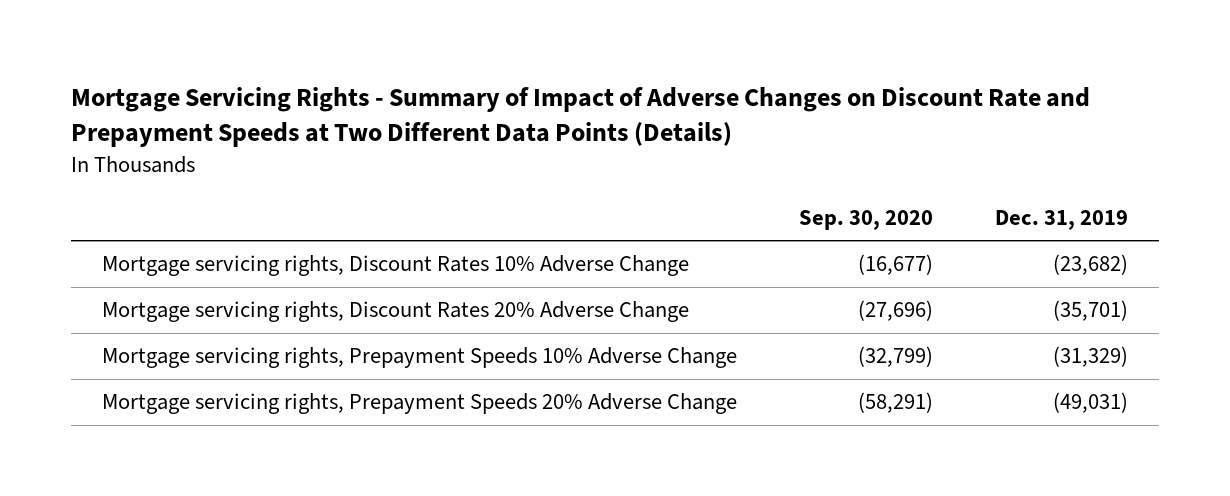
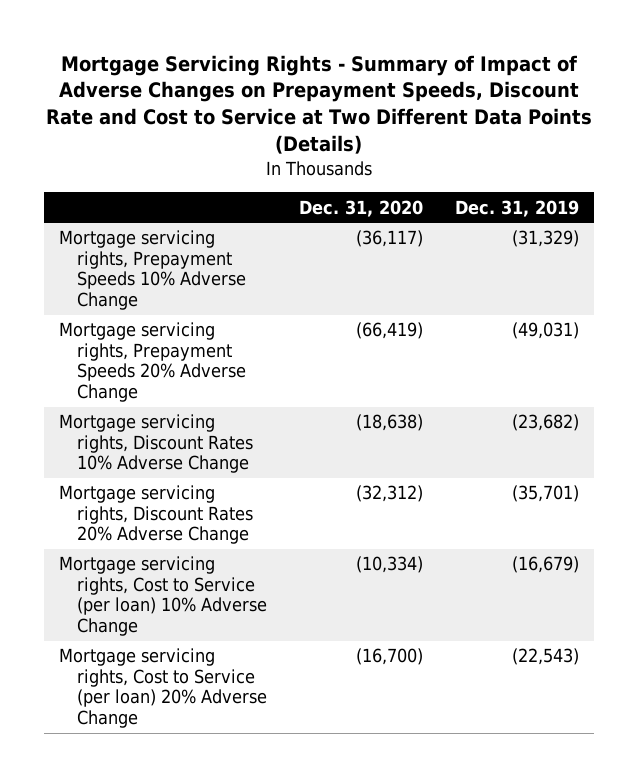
[70,87,1090,148] Mortgage Servicing Rights - Summary of Impact of Adverse Changes on Discount Rate and Prepayment Speeds at Two Different Data Points (Details) -> [45,54,592,155] Mortgage Servicing Rights - Summary of Impact of Adverse Changes on Prepayment Speeds, Discount Rate and Cost to Service at Two Different Data Points (Details)
[798,209,933,230] Sep. 30, 2020 -> none
none -> [298,199,423,217] Dec. 31, 2020
[101,255,689,277] Mortgage servicing rights, Discount Rates 10% Adverse Change -> [59,414,254,474] Mortgage servicing rights, Discount Rates 10% Adverse Change
[101,301,689,323] Mortgage servicing rights, Discount Rates 20% Adverse Change -> [59,485,254,545] Mortgage servicing rights, Discount Rates 20% Adverse Change
none -> [59,556,268,636] Mortgage servicing rights, Cost to Service (per loan) 10% Adverse Change
none -> [59,648,268,728] Mortgage servicing rights, Cost to Service (per loan) 20% Adverse Change

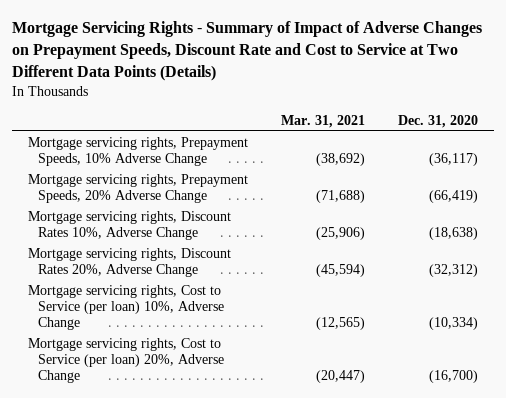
[454,199,579,217] Dec. 31, 2019 -> none
none -> [280,114,365,128] Mar. 31, 2021
[59,230,247,310] Mortgage servicing rights, Prepayment Speeds 10% Adverse Change -> [28,136,249,167] Mortgage servicing rights, Prepayment Speeds, 10% Adverse Change
[59,322,247,402] Mortgage servicing rights, Prepayment Speeds 20% Adverse Change -> [28,173,249,204] Mortgage servicing rights, Prepayment Speeds, 20% Adverse Change
[59,414,254,474] Mortgage servicing rights, Discount Rates 10% Adverse Change -> [28,210,232,241] Mortgage servicing rights, Discount Rates 10%, Adverse Change
[59,485,254,545] Mortgage servicing rights, Discount Rates 20% Adverse Change -> [28,247,232,278] Mortgage servicing rights, Discount Rates 20%, Adverse Change
[59,556,268,636] Mortgage servicing rights, Cost to Service (per loan) 10% Adverse Change -> [28,284,225,331] Mortgage servicing rights, Cost to Service (per loan) 10%, Adverse Change
[59,648,268,728] Mortgage servicing rights, Cost to Service (per loan) 20% Adverse Change -> [28,337,225,384] Mortgage servicing rights, Cost to Service (per loan) 20%, Adverse Change

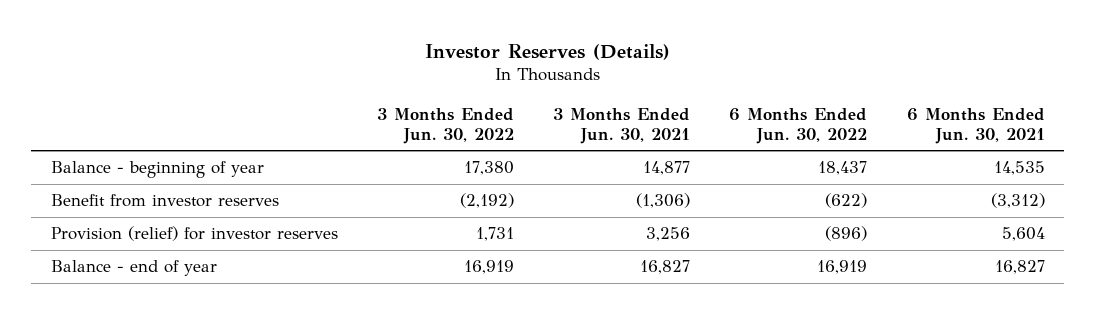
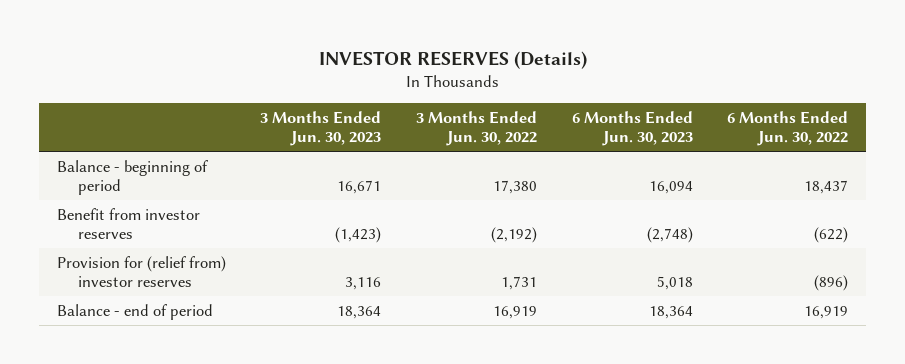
[424,43,670,60] Investor Reserves (Details) -> [318,50,587,69] INVESTOR RESERVES (Details)
[553,107,691,145] 3 Months Ended Jun. 30, 2021 -> none
[906,107,1045,145] 6 Months Ended Jun. 30, 2021 -> none
none -> [260,111,382,147] 3 Months Ended Jun. 30, 2023
none -> [571,111,693,147] 6 Months Ended Jun. 30, 2023
[50,161,264,179] Balance - beginning of year -> [56,159,208,195] Balance - beginning of period
[50,226,338,242] Provision (relief) for investor reserves -> [56,255,226,287] Provision for (relief from) investor reserves
[50,260,217,277] Balance - end of year -> [56,303,213,320] Balance - end of period

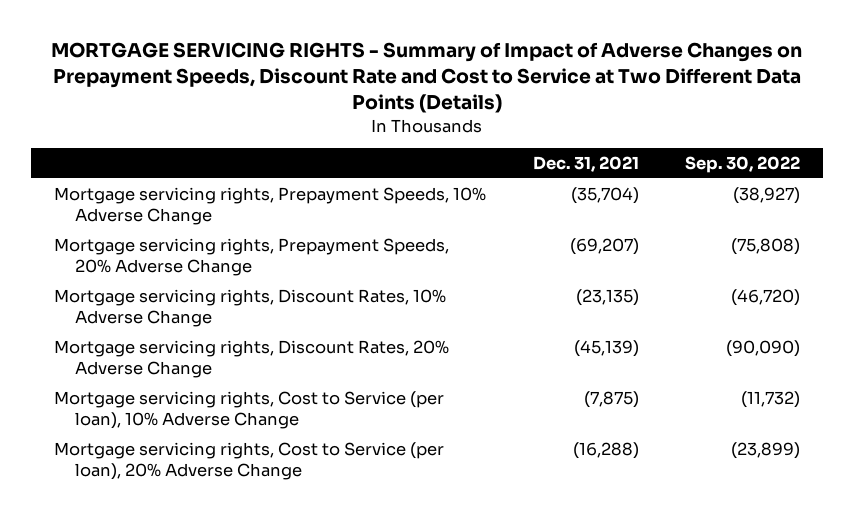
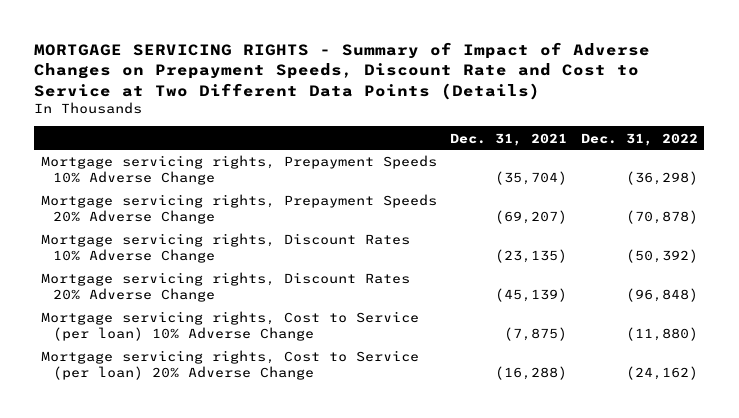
[684,156,800,174] Sep. 30, 2022 -> none
none -> [580,132,698,146] Dec. 31, 2022
[54,186,487,226] Mortgage servicing rights, Prepayment Speeds, 10% Adverse Change -> [40,155,437,185] Mortgage servicing rights, Prepayment Speeds 10% Adverse Change
[54,237,450,277] Mortgage servicing rights, Prepayment Speeds, 20% Adverse Change -> [40,194,437,224] Mortgage servicing rights, Prepayment Speeds 20% Adverse Change
[54,288,447,328] Mortgage servicing rights, Discount Rates, 10% Adverse Change -> [40,233,410,263] Mortgage servicing rights, Discount Rates 10% Adverse Change
[54,339,450,379] Mortgage servicing rights, Discount Rates, 20% Adverse Change -> [40,272,410,302] Mortgage servicing rights, Discount Rates 20% Adverse Change
[54,390,445,430] Mortgage servicing rights, Cost to Service (per loan), 10% Adverse Change -> [40,311,419,341] Mortgage servicing rights, Cost to Service (per loan) 10% Adverse Change
[54,441,445,481] Mortgage servicing rights, Cost to Service (per loan), 20% Adverse Change -> [40,350,419,380] Mortgage servicing rights, Cost to Service (per loan) 20% Adverse Change

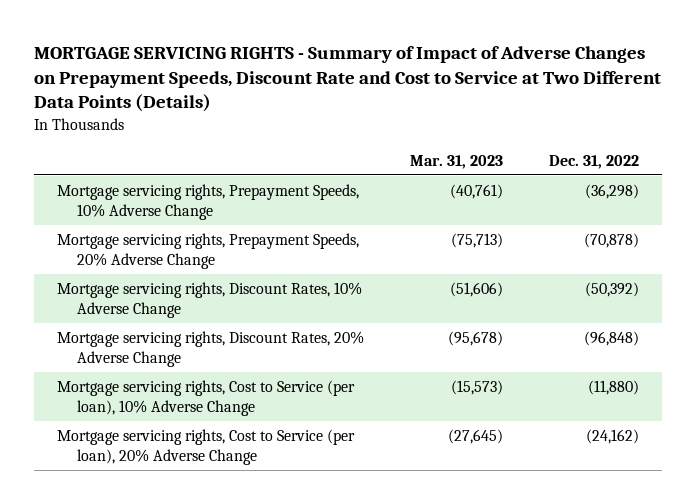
[450,132,568,146] Dec. 31, 2021 -> none
none -> [410,154,504,169] Mar. 31, 2023
[40,155,437,185] Mortgage servicing rights, Prepayment Speeds 10% Adverse Change -> [57,183,360,220] Mortgage servicing rights, Prepayment Speeds, 10% Adverse Change
[40,194,437,224] Mortgage servicing rights, Prepayment Speeds 20% Adverse Change -> [57,232,360,269] Mortgage servicing rights, Prepayment Speeds, 20% Adverse Change
[40,233,410,263] Mortgage servicing rights, Discount Rates 10% Adverse Change -> [57,281,363,318] Mortgage servicing rights, Discount Rates, 10% Adverse Change
[40,272,410,302] Mortgage servicing rights, Discount Rates 20% Adverse Change -> [57,330,365,367] Mortgage servicing rights, Discount Rates, 20% Adverse Change
[40,311,419,341] Mortgage servicing rights, Cost to Service (per loan) 10% Adverse Change -> [57,379,356,416] Mortgage servicing rights, Cost to Service (per loan), 10% Adverse Change
[40,350,419,380] Mortgage servicing rights, Cost to Service (per loan) 20% Adverse Change -> [57,428,356,465] Mortgage servicing rights, Cost to Service (per loan), 20% Adverse Change

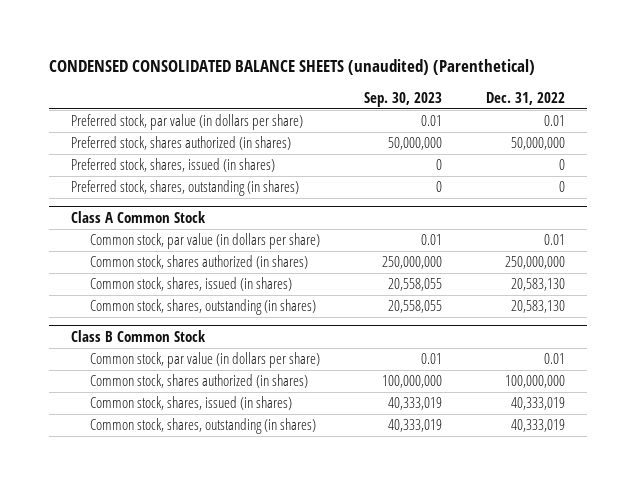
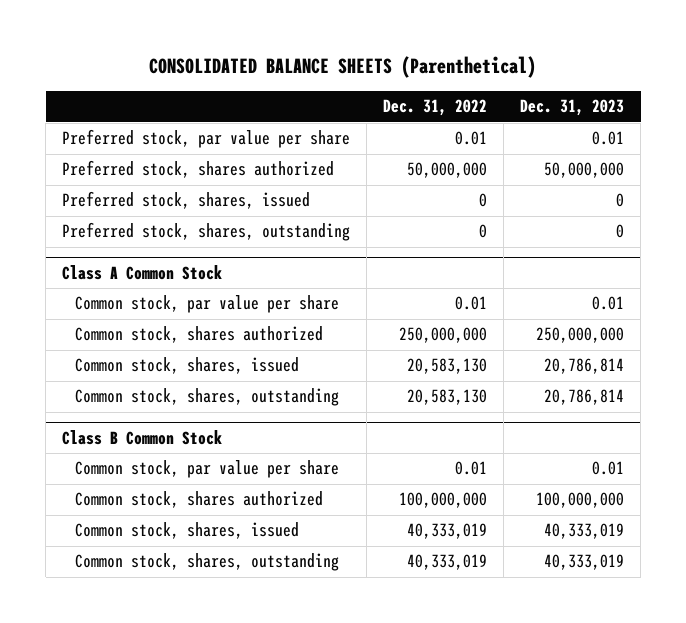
[48,58,535,75] CONDENSED CONSOLIDATED BALANCE SHEETS (unaudited) (Parenthetical) -> [149,56,537,79] CONSOLIDATED BALANCE SHEETS (Parenthetical)
[364,91,443,107] Sep. 30, 2023 -> none
none -> [520,99,625,117] Dec. 31, 2023
[71,114,304,131] Preferred stock, par value (in dollars per share) -> [62,129,351,149] Preferred stock, par value per share
[71,136,292,151] Preferred stock, shares authorized (in shares) -> [62,160,335,179] Preferred stock, shares authorized
[71,158,276,173] Preferred stock, shares, issued (in shares) -> [62,191,311,210] Preferred stock, shares, issued
[71,180,300,197] Preferred stock, shares, outstanding (in shares) -> [62,222,351,242] Preferred stock, shares, outstanding
[89,233,320,250] Common stock, par value (in dollars per share) -> [75,295,340,314] Common stock, par value per share
[89,255,308,270] Common stock, shares authorized (in shares) -> [75,326,324,344] Common stock, shares authorized
[89,277,292,292] Common stock, shares, issued (in shares) -> [75,357,300,375] Common stock, shares, issued
[89,299,316,316] Common stock, shares, outstanding (in shares) -> [75,388,340,407] Common stock, shares, outstanding
[89,352,320,369] Common stock, par value (in dollars per share) -> [75,460,340,479] Common stock, par value per share
[89,374,308,389] Common stock, shares authorized (in shares) -> [75,491,324,509] Common stock, shares authorized
[89,396,292,411] Common stock, shares, issued (in shares) -> [75,522,300,540] Common stock, shares, issued
[89,418,316,435] Common stock, shares, outstanding (in shares) -> [75,553,340,572] Common stock, shares, outstanding

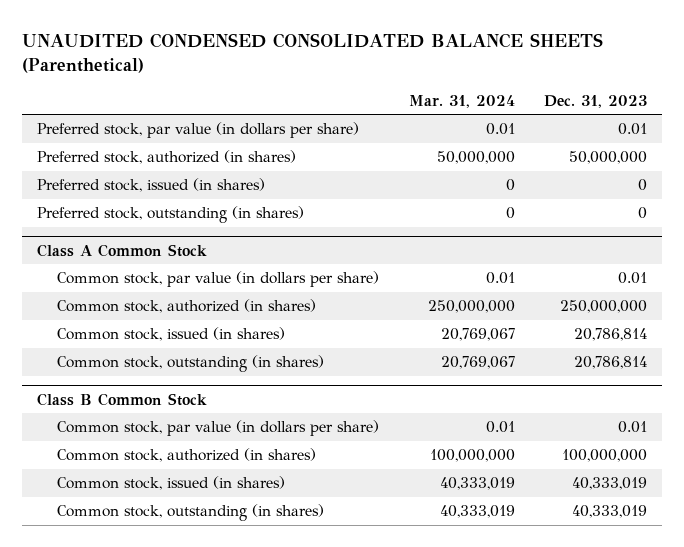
[149,56,537,79] CONSOLIDATED BALANCE SHEETS (Parenthetical) -> [22,32,604,73] UNAUDITED CONDENSED CONSOLIDATED BALANCE SHEETS (Parenthetical)
[383,99,488,117] Dec. 31, 2022 -> none
none -> [408,94,515,108] Mar. 31, 2024
[62,129,351,149] Preferred stock, par value per share -> [37,122,360,139] Preferred stock, par value (in dollars per share)
[62,160,335,179] Preferred stock, shares authorized -> [37,150,297,165] Preferred stock, authorized (in shares)
[62,191,311,210] Preferred stock, shares, issued -> [37,178,266,193] Preferred stock, issued (in shares)
[62,222,351,242] Preferred stock, shares, outstanding -> [37,206,305,224] Preferred stock, outstanding (in shares)
[75,295,340,314] Common stock, par value per share -> [57,271,380,288] Common stock, par value (in dollars per share)
[75,326,324,344] Common stock, shares authorized -> [57,299,317,314] Common stock, authorized (in shares)
[75,357,300,375] Common stock, shares, issued -> [57,327,286,342] Common stock, issued (in shares)
[75,388,340,407] Common stock, shares, outstanding -> [57,355,325,373] Common stock, outstanding (in shares)
[75,460,340,479] Common stock, par value per share -> [57,420,380,437] Common stock, par value (in dollars per share)
[75,491,324,509] Common stock, shares authorized -> [57,448,317,463] Common stock, authorized (in shares)
[75,522,300,540] Common stock, shares, issued -> [57,476,286,491] Common stock, issued (in shares)
[75,553,340,572] Common stock, shares, outstanding -> [57,504,325,522] Common stock, outstanding (in shares)

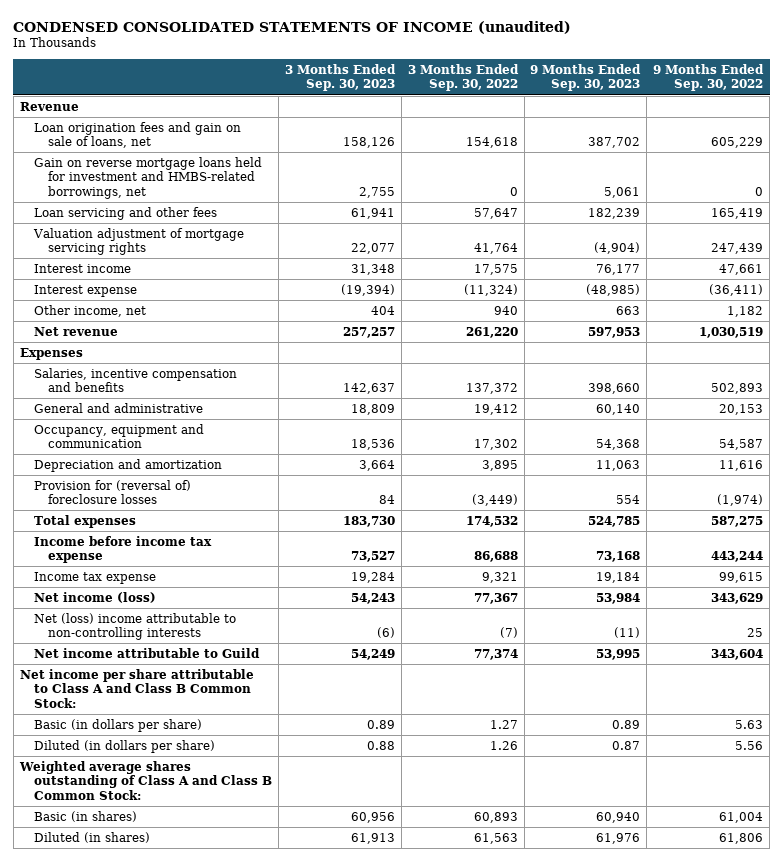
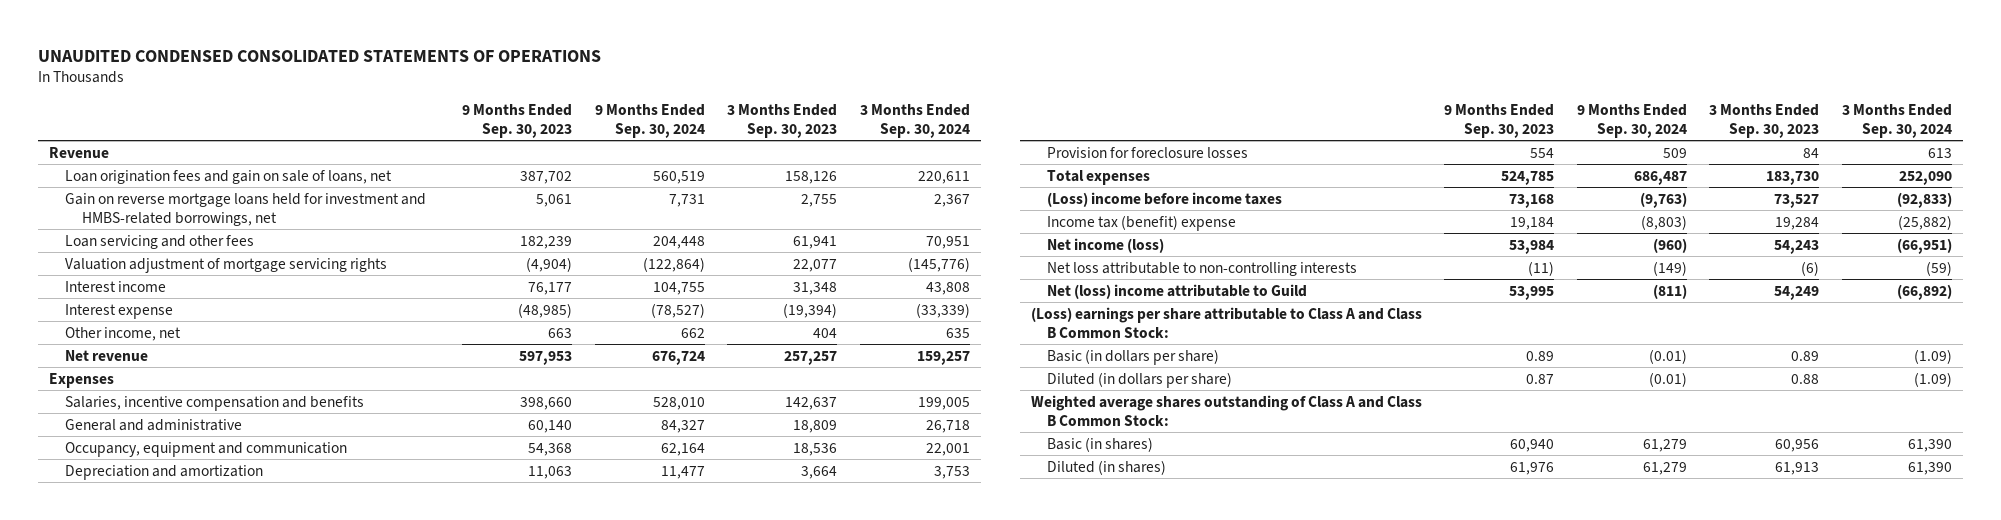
[13,20,572,34] CONDENSED CONSOLIDATED STATEMENTS OF INCOME (unaudited) -> [37,49,601,62] UNAUDITED CONDENSED CONSOLIDATED STATEMENTS OF OPERATIONS
[407,63,519,92] 3 Months Ended Sep. 30, 2022 -> none
[653,63,765,92] 9 Months Ended Sep. 30, 2022 -> none
none -> [594,103,705,138] 9 Months Ended Sep. 30, 2024
none -> [859,103,970,138] 3 Months Ended Sep. 30, 2024
[34,479,192,505] Provision for (reversal of) foreclosure losses -> [1047,146,1249,158] Provision for foreclosure losses
[34,535,213,564] Income before income tax expense -> [1047,191,1283,207] (Loss) income before income taxes
[34,571,157,584] Income tax expense -> [1047,214,1237,231] Income tax (benefit) expense
[34,612,237,641] Net (loss) income attributable to non-controlling interests -> [1047,261,1358,276] Net loss attributable to non-controlling interests
[34,647,261,658] Net income attributable to Guild -> [1047,283,1308,299] Net (loss) income attributable to Guild
[19,668,254,708] Net income per share attributable to Class A and Class B Common Stock: -> [1030,306,1422,338] (Loss) earnings per share attributable to Class A and Class B Common Stock:

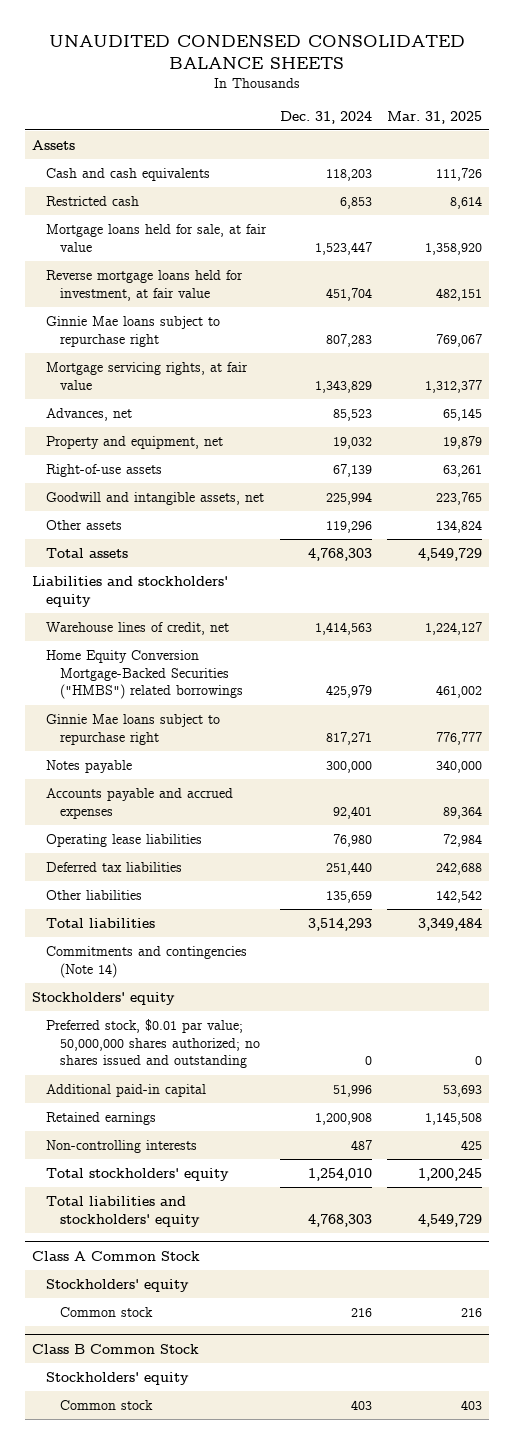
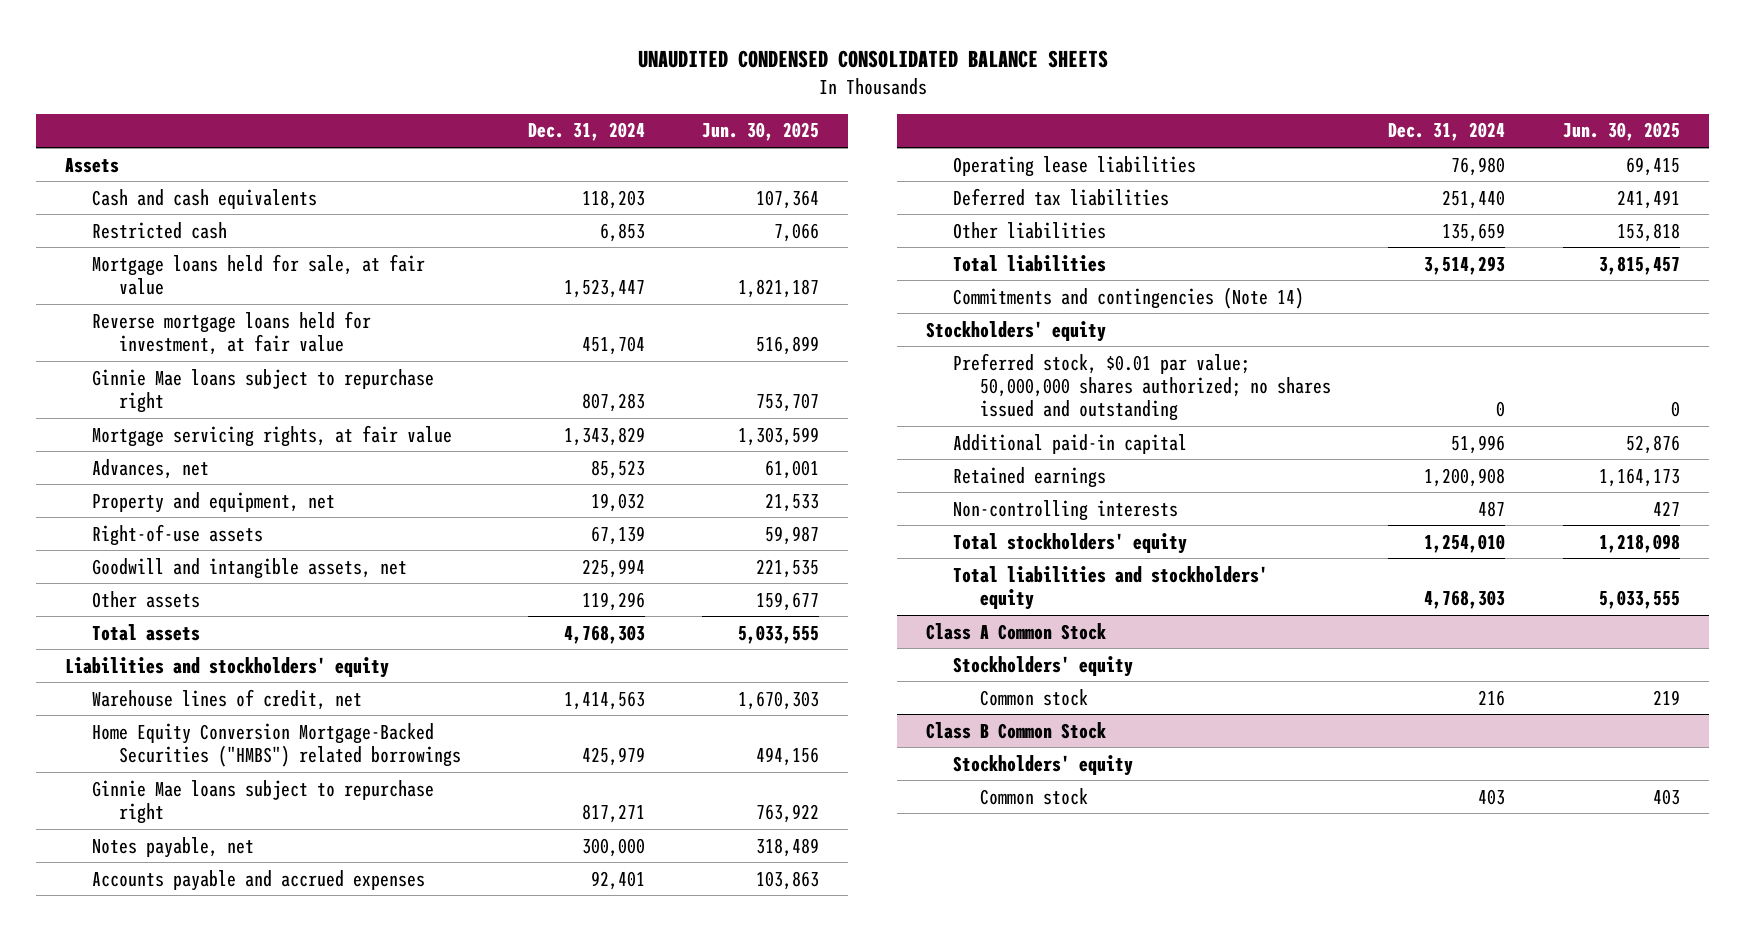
[386,110,482,124] Mar. 31, 2025 -> none
none -> [702,122,820,142] Jun. 30, 2025
[45,759,132,773] Notes payable -> [92,836,255,858] Notes payable, net

